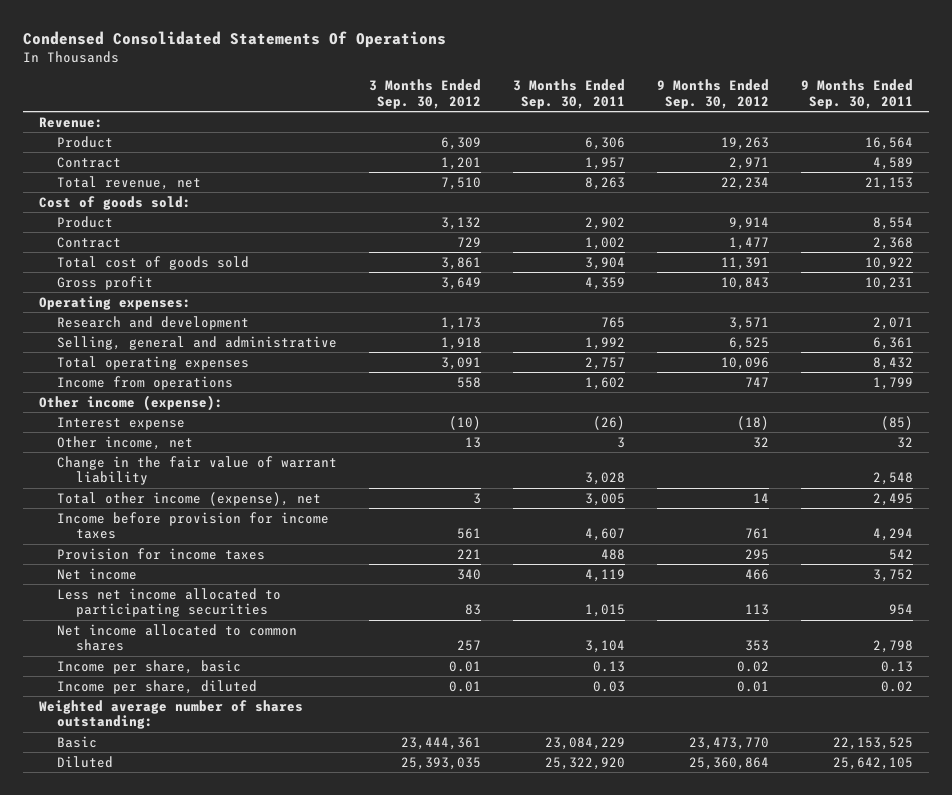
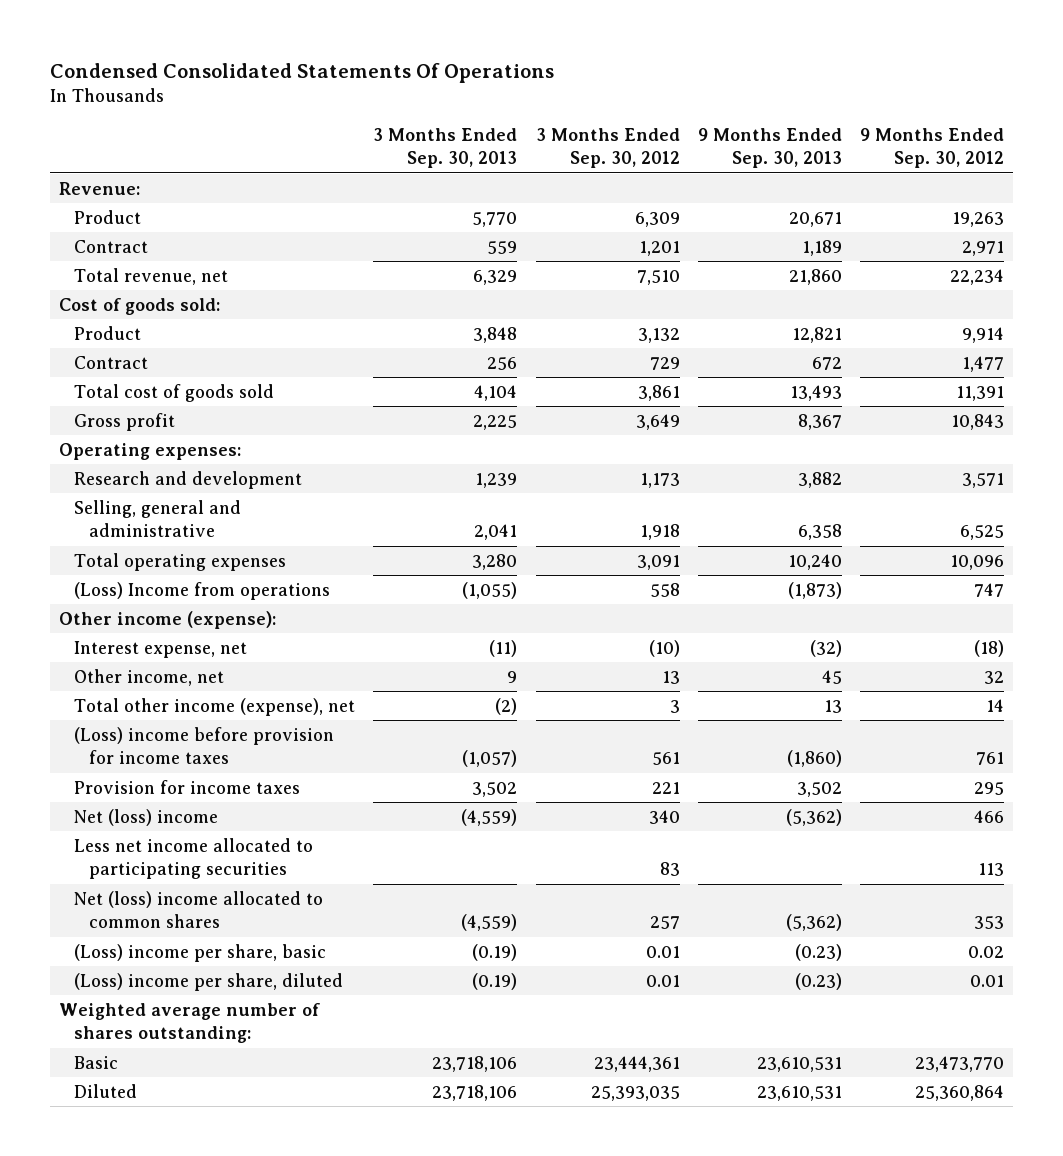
[513,79,626,110] 3 Months Ended Sep. 30, 2011 -> none
[801,79,914,110] 9 Months Ended Sep. 30, 2011 -> none
none -> [373,127,518,169] 3 Months Ended Sep. 30, 2013
none -> [697,127,842,169] 9 Months Ended Sep. 30, 2013
[57,375,234,390] Income from operations -> [73,581,330,600] (Loss) Income from operations
[57,416,186,430] Interest expense -> [73,640,247,658] Interest expense, net
[57,455,338,486] Change in the fair value of warrant liability -> none
[57,511,330,540] Income before provision for income taxes -> [73,726,334,765] (Loss) income before provision for income taxes
[57,567,138,580] Net income -> [73,808,218,826] Net (loss) income
[57,623,298,652] Net income allocated to common shares -> [73,890,323,929] Net (loss) income allocated to common shares
[57,659,242,674] Income per share, basic -> [73,943,326,962] (Loss) income per share, basic
[57,679,258,694] Income per share, diluted -> [73,972,343,991] (Loss) income per share, diluted

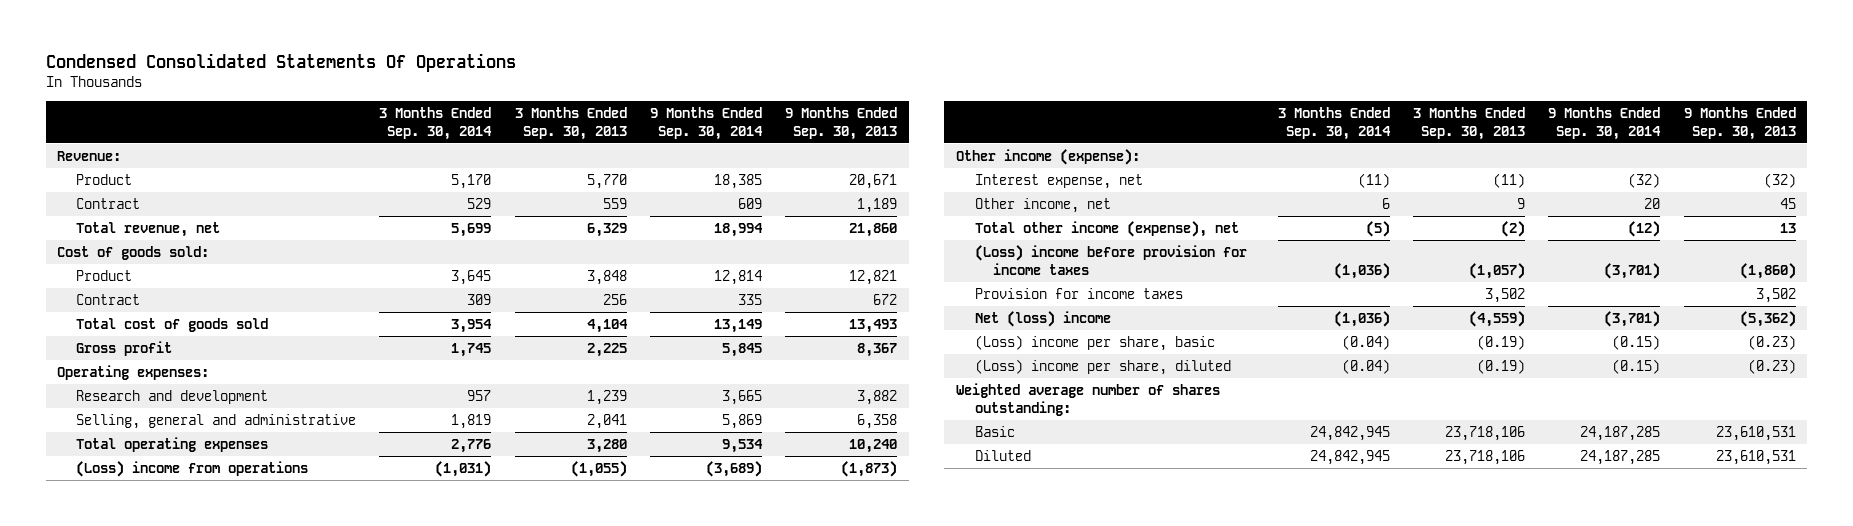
[535,127,680,169] 3 Months Ended Sep. 30, 2012 -> none
[860,127,1005,169] 9 Months Ended Sep. 30, 2012 -> none
none -> [379,107,493,140] 3 Months Ended Sep. 30, 2014
none -> [649,107,763,140] 9 Months Ended Sep. 30, 2014
[73,581,330,600] (Loss) Income from operations -> [76,461,309,478] (Loss) income from operations
[73,837,313,880] Less net income allocated to participating securities -> none
[73,890,323,929] Net (loss) income allocated to common shares -> none

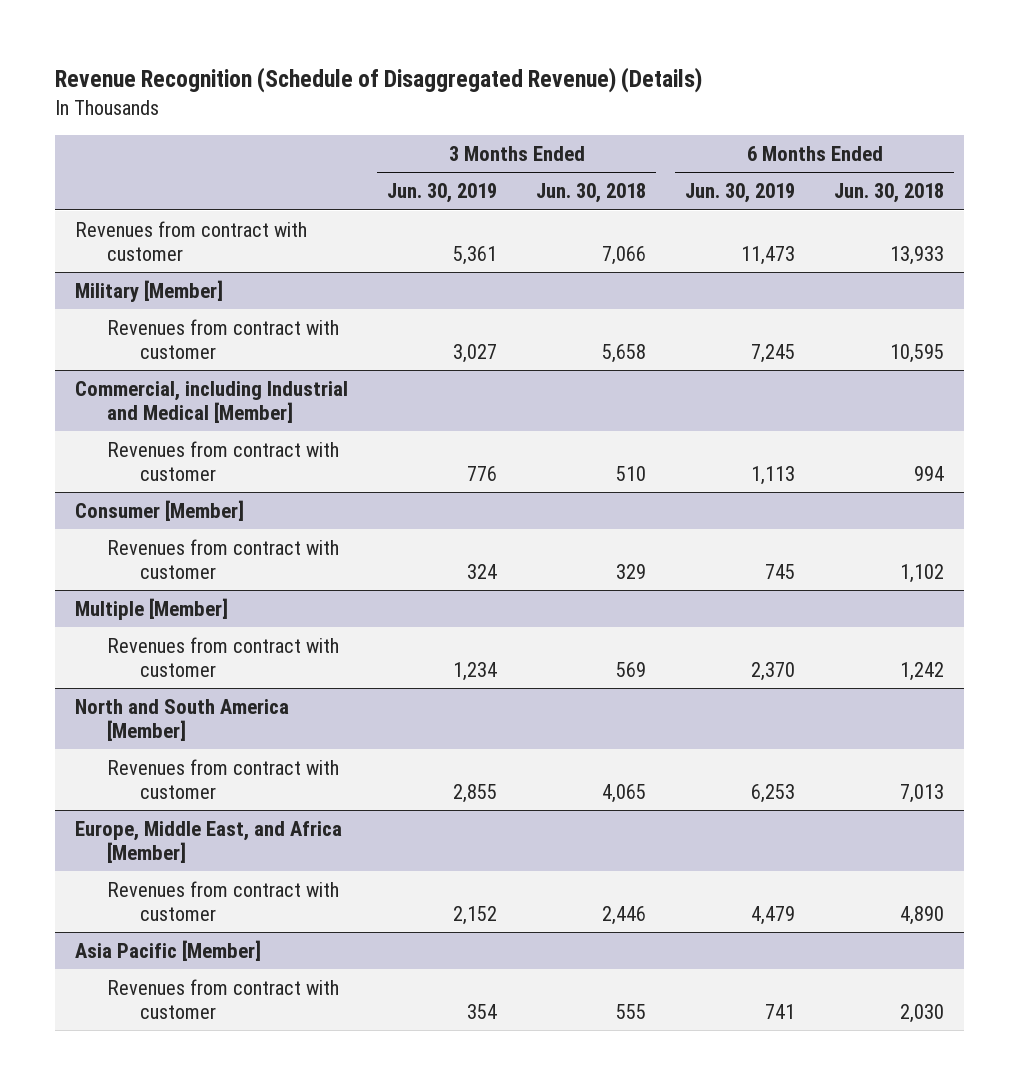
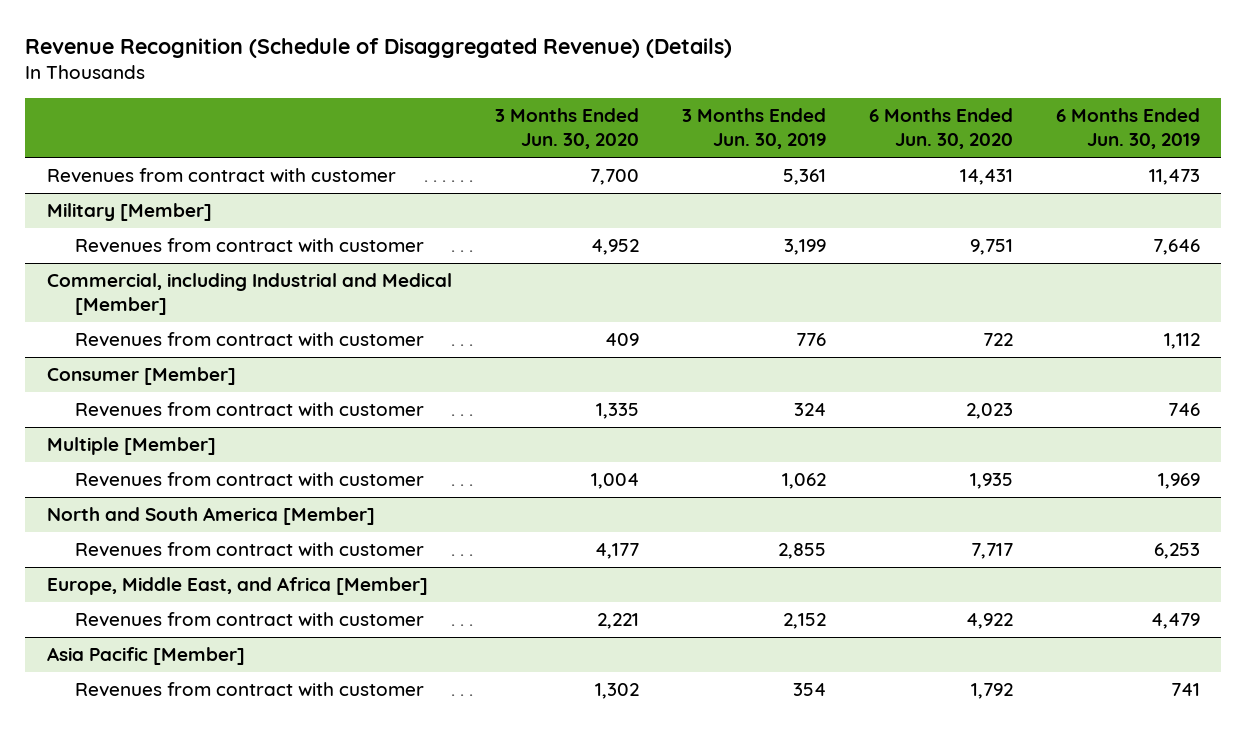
[536,183,647,204] Jun. 30, 2018 -> none
[834,183,945,204] Jun. 30, 2018 -> none
none -> [494,108,639,150] 3 Months Ended Jun. 30, 2020
none -> [868,108,1013,150] 6 Months Ended Jun. 30, 2020
[453,343,498,363] 3,027 -> [783,239,826,256] 3,199
[751,343,796,363] 7,245 -> [1152,239,1200,256] 7,646
[751,465,796,485] 1,113 -> [1163,333,1200,350] 1,112
[765,563,796,579] 745 -> [1167,403,1200,417] 746
[453,661,498,681] 1,234 -> [781,473,826,490] 1,062
[751,661,796,681] 2,370 -> [1157,473,1200,490] 1,969

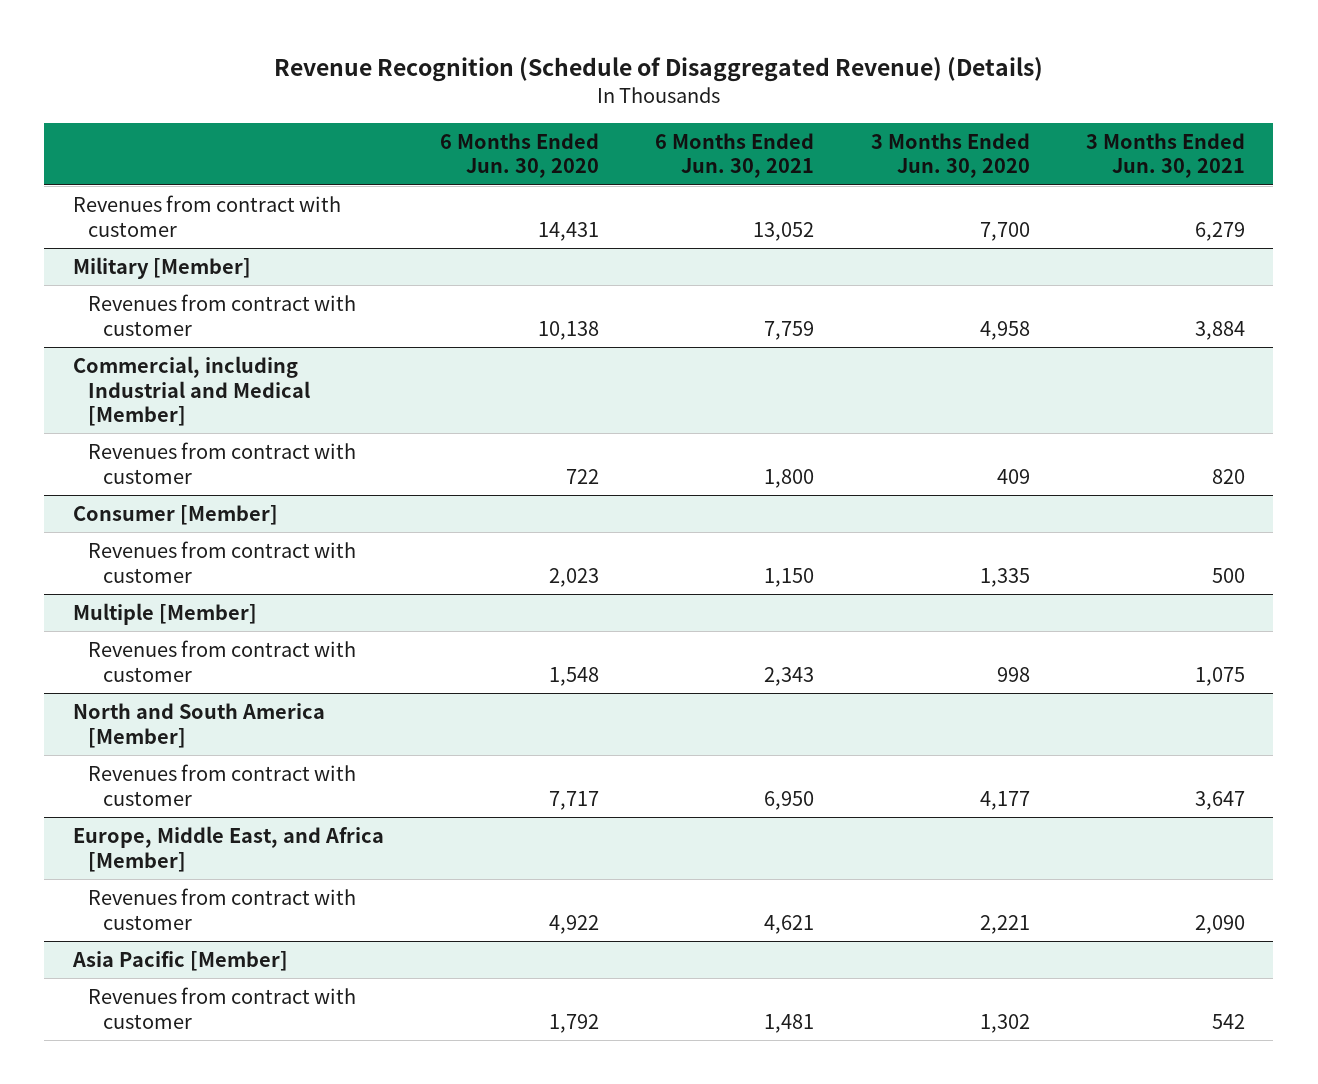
[681,108,826,150] 3 Months Ended Jun. 30, 2019 -> none
[1055,108,1200,150] 6 Months Ended Jun. 30, 2019 -> none
none -> [655,132,815,179] 6 Months Ended Jun. 30, 2021
none -> [1086,132,1246,179] 3 Months Ended Jun. 30, 2021
[590,239,639,256] 4,952 -> [979,320,1030,340] 4,958
[969,239,1013,256] 9,751 -> [537,320,599,340] 10,138
[590,473,639,490] 1,004 -> [996,666,1030,682] 998
[969,473,1013,490] 1,935 -> [548,666,599,686] 1,548

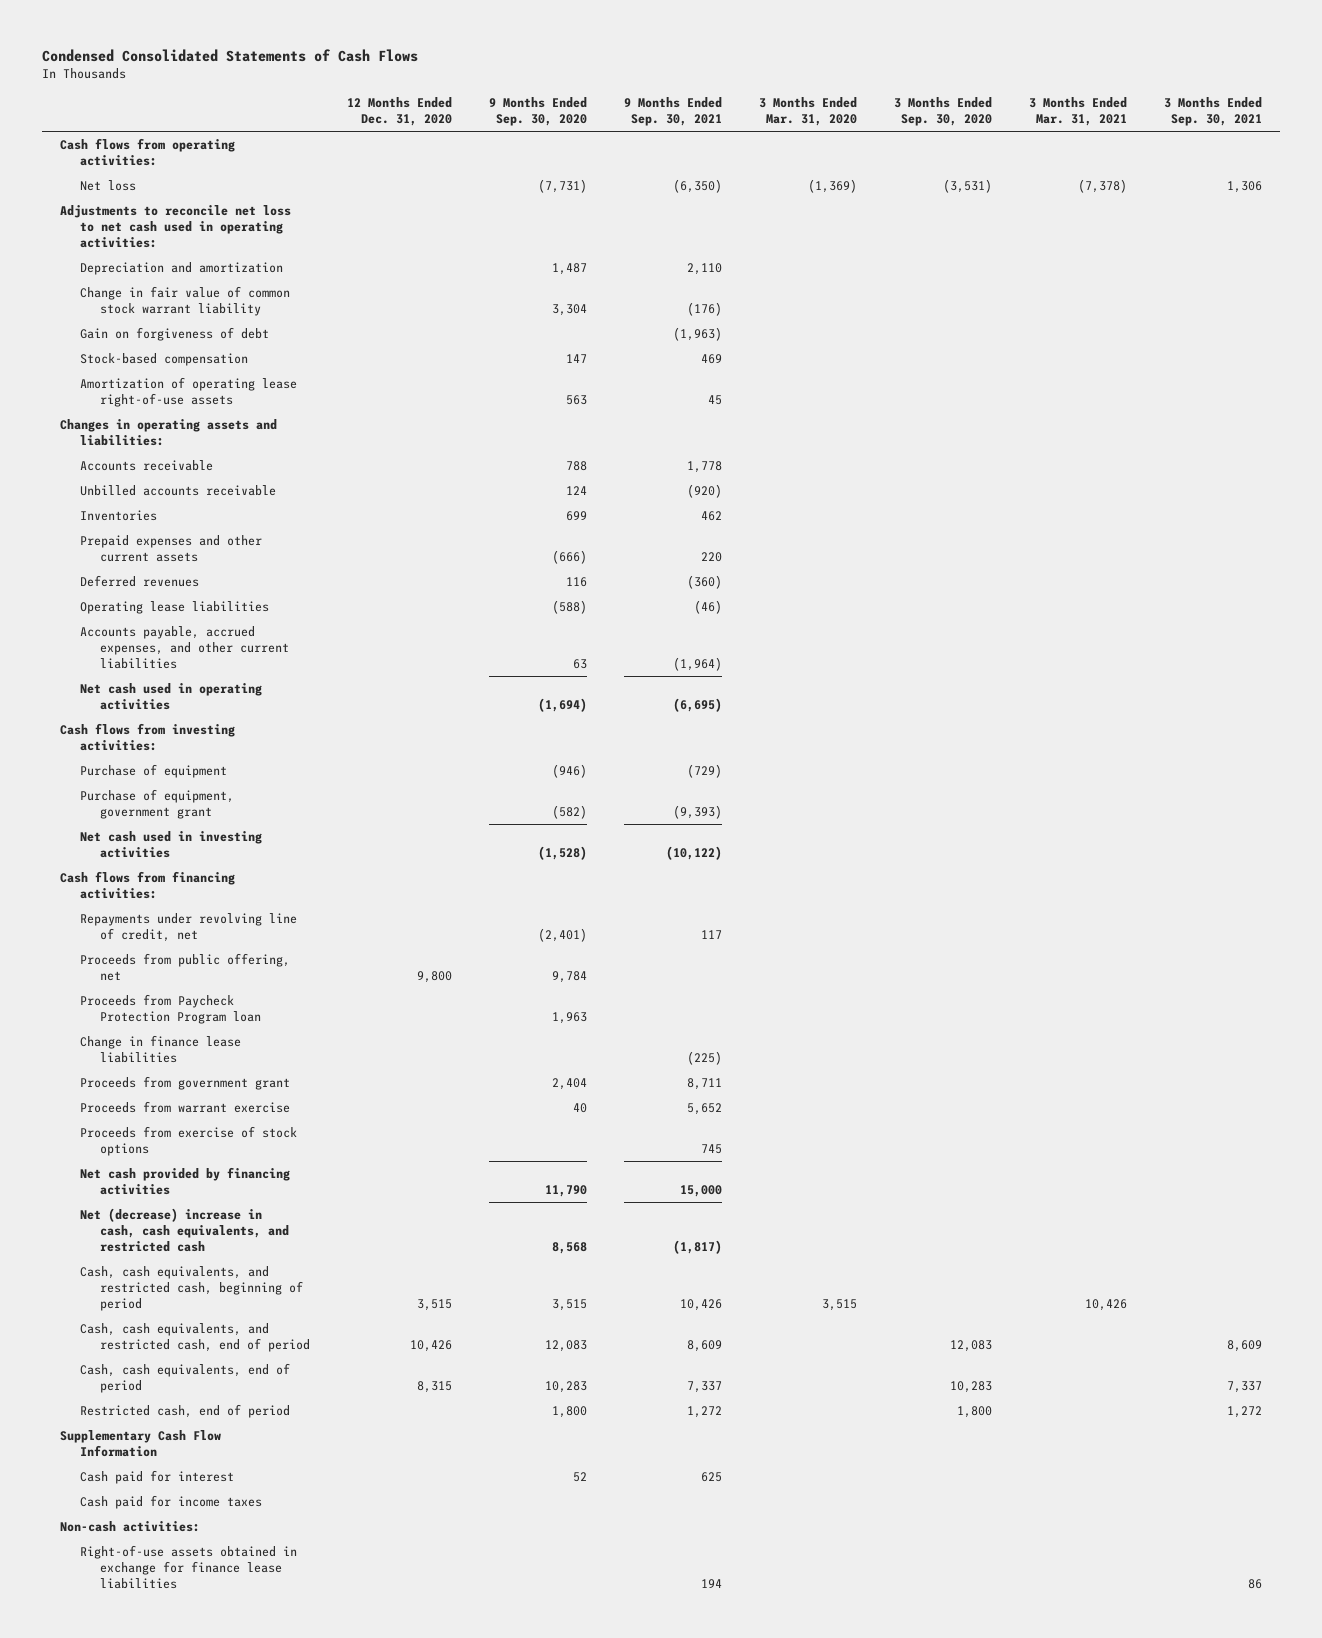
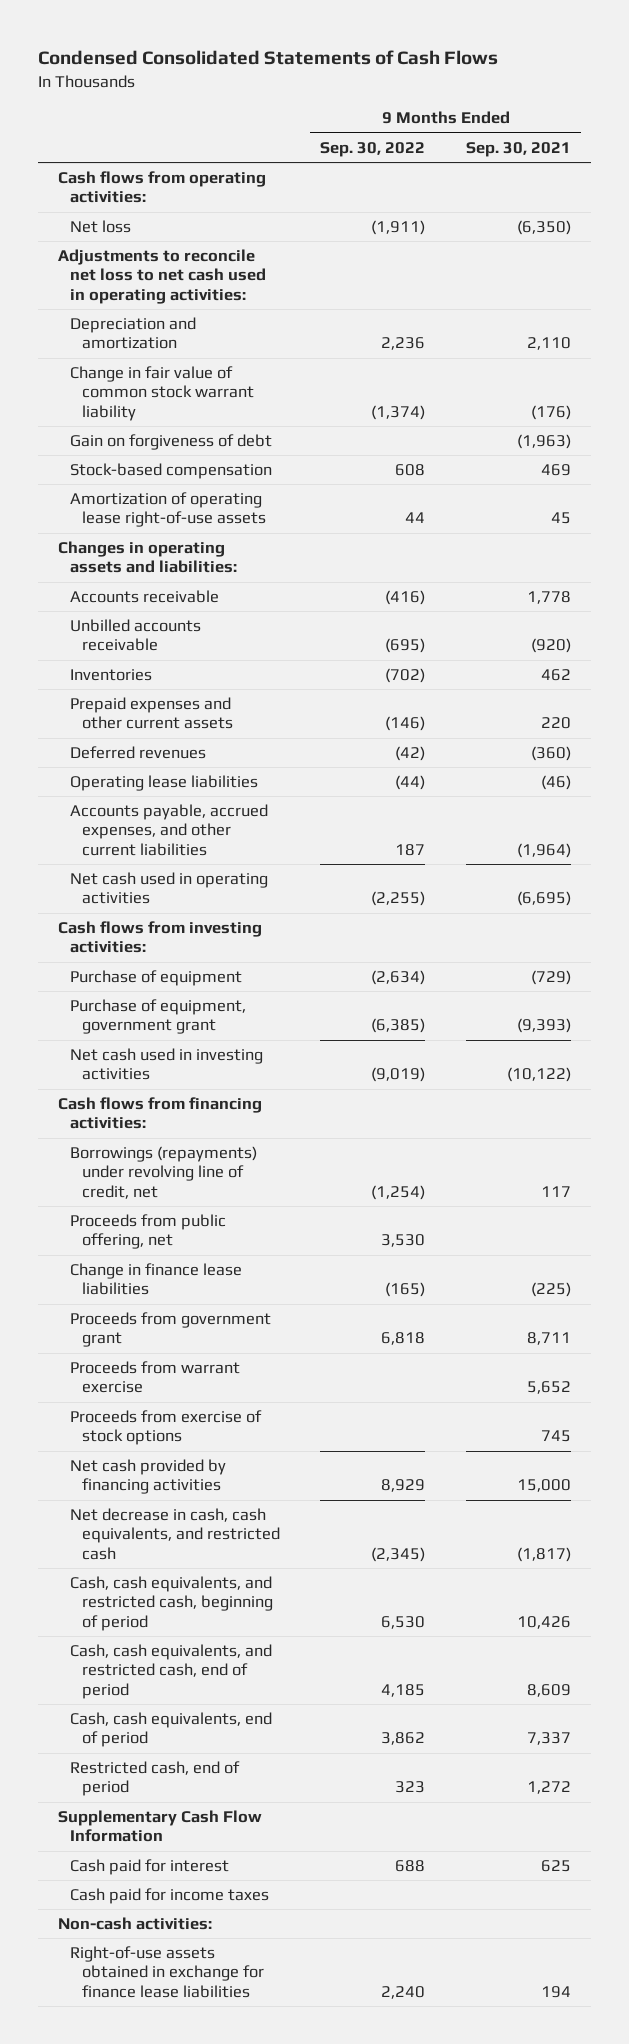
[346,97,452,127] 12 Months Ended Dec. 31, 2020 -> none
[488,97,587,127] 9 Months Ended Sep. 30, 2020 -> none
[758,97,857,127] 3 Months Ended Mar. 31, 2020 -> none
[893,97,992,127] 3 Months Ended Sep. 30, 2020 -> none
[1028,97,1127,127] 3 Months Ended Mar. 31, 2021 -> none
[1163,97,1262,127] 3 Months Ended Sep. 30, 2021 -> none
none -> [320,141,426,157] Sep. 30, 2022
[79,912,297,942] Repayments under revolving line of credit, net -> [70,1146,258,1199] Borrowings (repayments) under revolving line of credit, net
[79,993,261,1024] Proceeds from Paycheck Protection Program loan -> none
[79,1207,289,1252] Net (decrease) increase in cash, cash equivalents, and restricted cash -> [70,1508,281,1560] Net decrease in cash, cash equivalents, and restricted cash

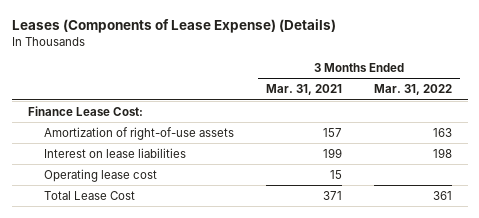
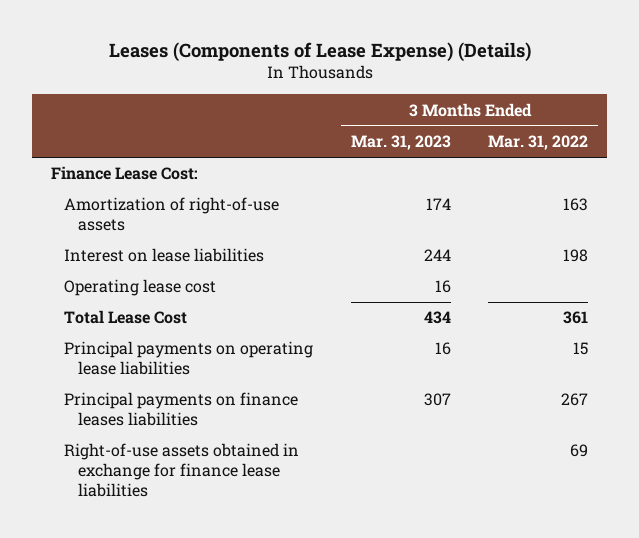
[265,84,342,96] Mar. 31, 2021 -> none
none -> [350,135,451,151] Mar. 31, 2023
none -> [64,341,314,376] Principal payments on operating lease liabilities
none -> [64,392,299,427] Principal payments on finance leases liabilities
none -> [64,443,300,498] Right-of-use assets obtained in exchange for finance lease liabilities

